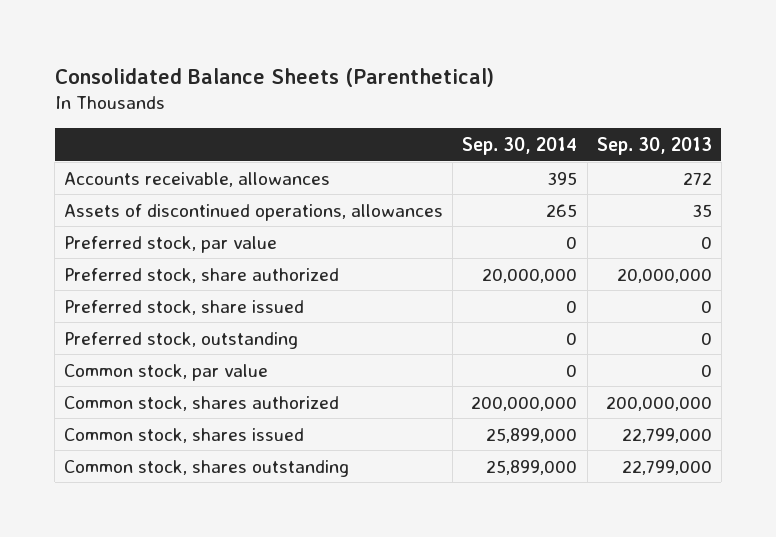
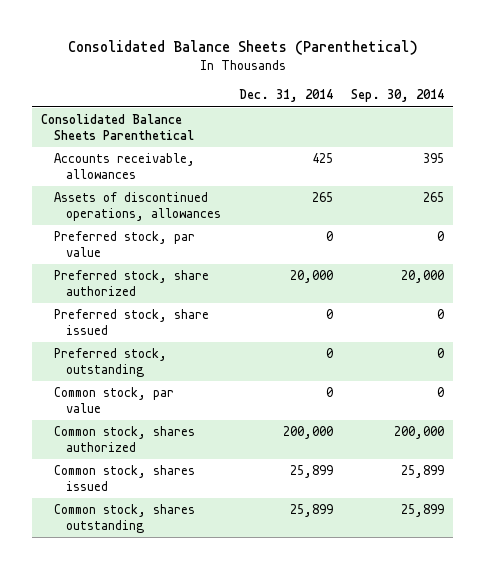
[596,136,712,155] Sep. 30, 2013 -> none
none -> [239,89,334,103] Dec. 31, 2014
none -> [41,114,194,141] Consolidated Balance Sheets Parenthetical
[482,267,578,283] 20,000,000 -> [401,270,445,284] 20,000
[471,395,578,411] 200,000,000 -> [394,426,445,440] 200,000
[486,427,578,443] 25,899,000 -> [401,465,445,479] 25,899
[486,459,578,475] 25,899,000 -> [401,504,445,518] 25,899

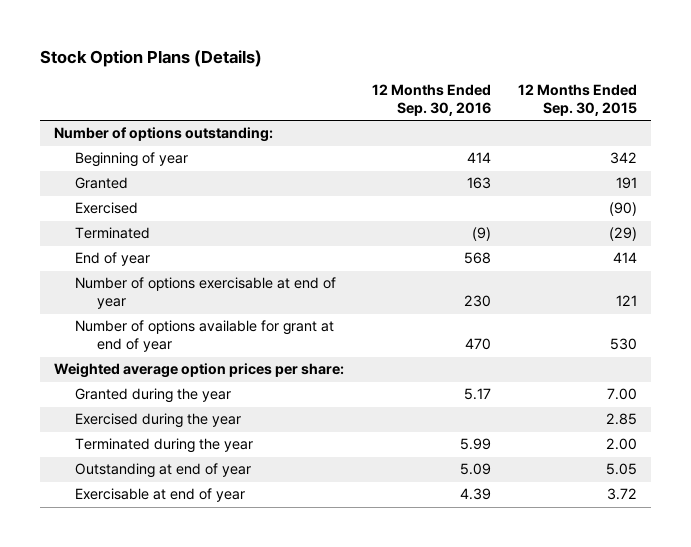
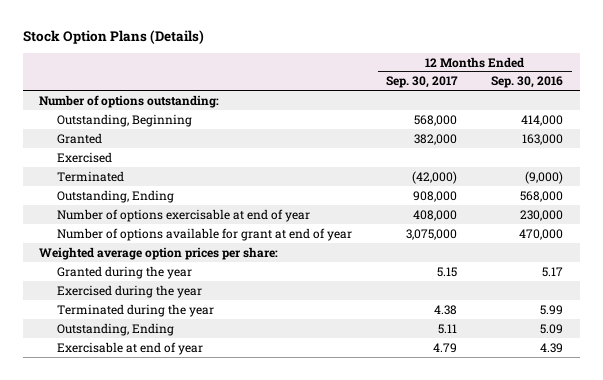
[518,84,638,117] 12 Months Ended Sep. 30, 2015 -> none
none -> [386,76,459,89] Sep. 30, 2017
[75,152,189,168] Beginning of year -> [57,113,193,127] Outstanding, Beginning
[466,152,491,164] 414 -> [521,114,564,126] 414,000
[466,177,491,190] 163 -> [522,133,564,145] 163,000
[75,252,151,267] End of year -> none
[471,227,491,242] (9) -> [525,170,564,184] (9,000)
none -> [57,189,175,203] Outstanding, Ending
[463,295,491,308] 230 -> [520,209,564,221] 230,000
[464,338,491,351] 470 -> [519,228,564,240] 470,000
[75,463,252,479] Outstanding at end of year -> [57,322,175,336] Outstanding, Ending

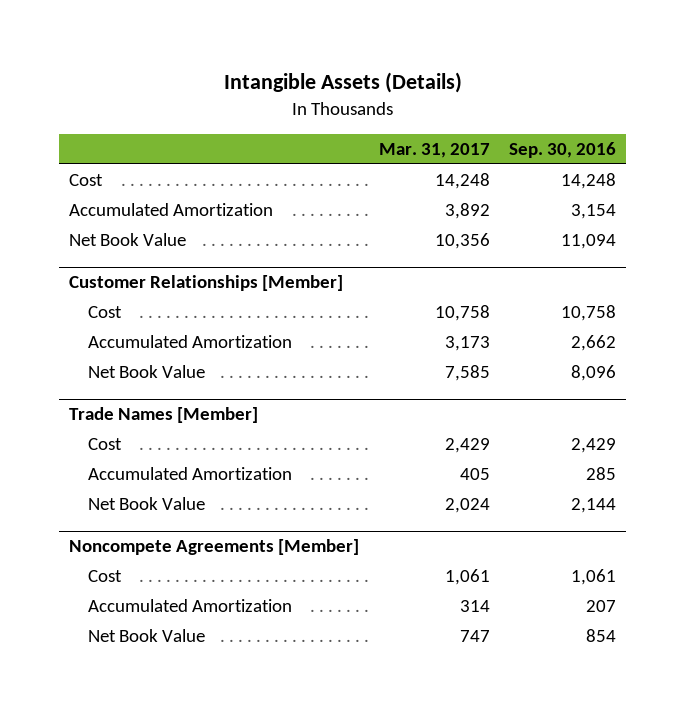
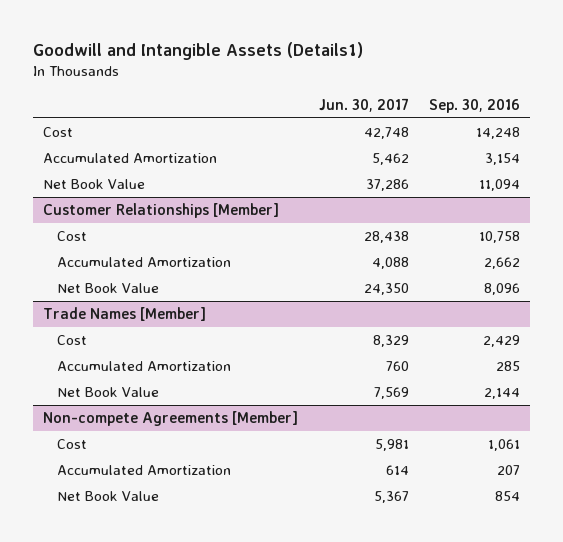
[223,72,462,94] Intangible Assets (Details) -> [32,42,363,61] Goodwill and Intangible Assets (Details1)
[378,143,490,159] Mar. 31, 2017 -> none
none -> [318,97,409,112] Jun. 30, 2017
[69,539,360,556] Noncompete Agreements [Member] -> [43,411,299,427] Non-compete Agreements [Member]

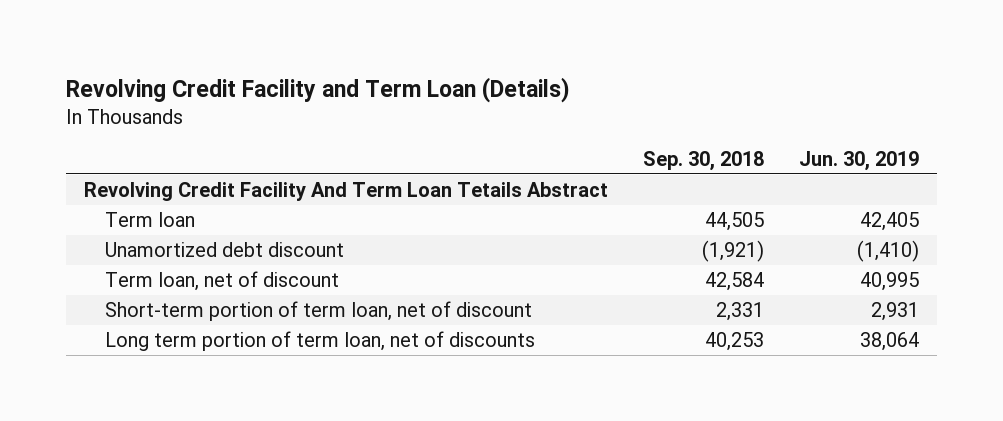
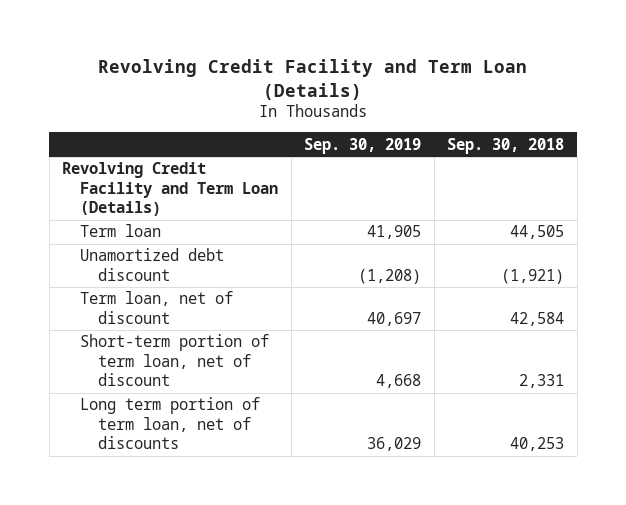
[799,151,920,172] Jun. 30, 2019 -> none
none -> [304,137,422,154] Sep. 30, 2019
[83,182,608,202] Revolving Credit Facility And Term Loan Tetails Abstract -> [62,162,279,217] Revolving Credit Facility and Term Loan (Details)

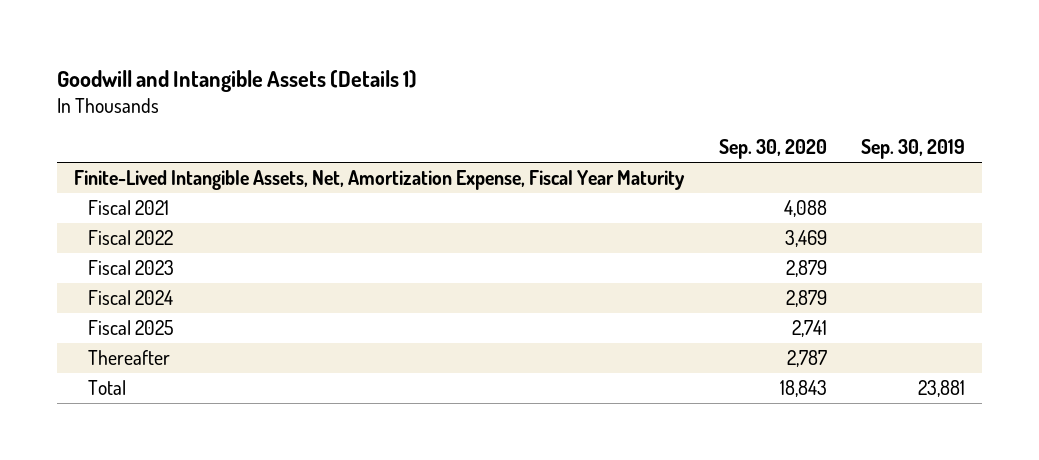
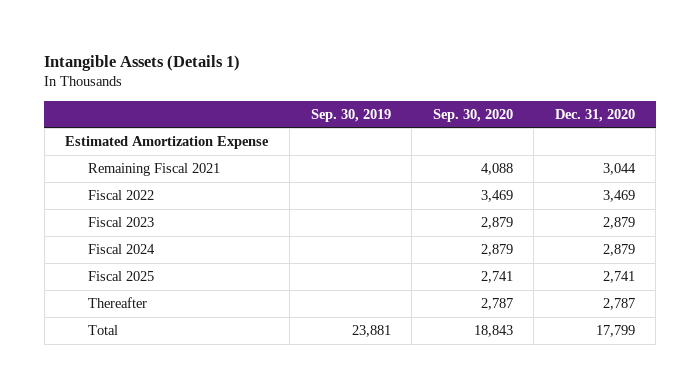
[57,70,418,93] Goodwill and Intangible Assets (Details 1) -> [44,54,241,71] Intangible Assets (Details 1)
none -> [554,108,635,122] Dec. 31, 2020
[74,169,686,190] Finite-Lived Intangible Assets, Net, Amortization Expense, Fiscal Year Maturity -> [65,135,270,149] Estimated Amortization Expense
[88,199,170,215] Fiscal 2021 -> [88,162,221,176] Remaining Fiscal 2021

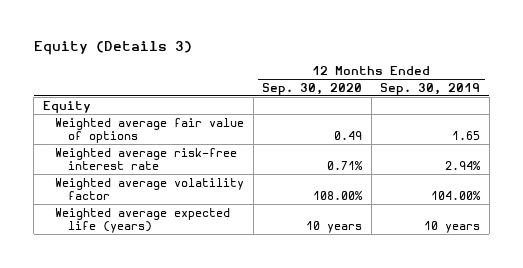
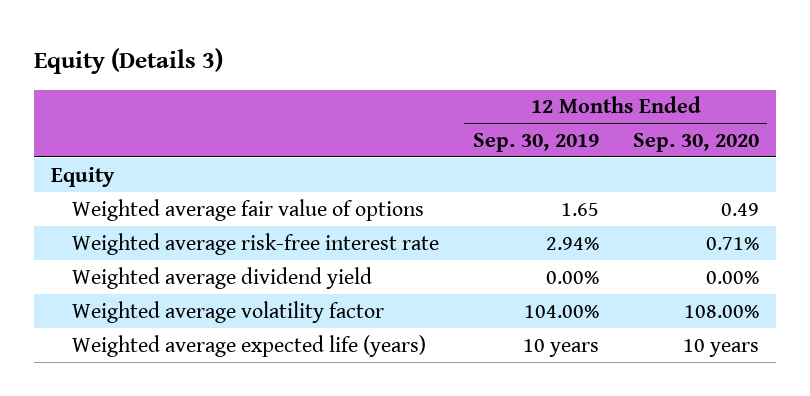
none -> [71,266,372,289] Weighted average dividend yield

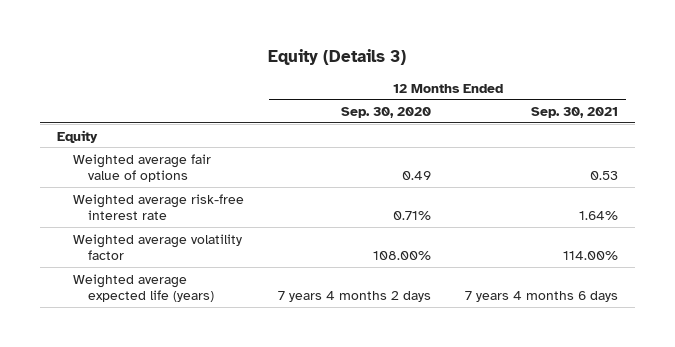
[472,132,599,152] Sep. 30, 2019 -> none
none -> [530,107,618,119] Sep. 30, 2021
[71,266,372,289] Weighted average dividend yield -> none
[682,338,759,357] 10 years -> [277,291,431,303] 7 years 4 months 2 days

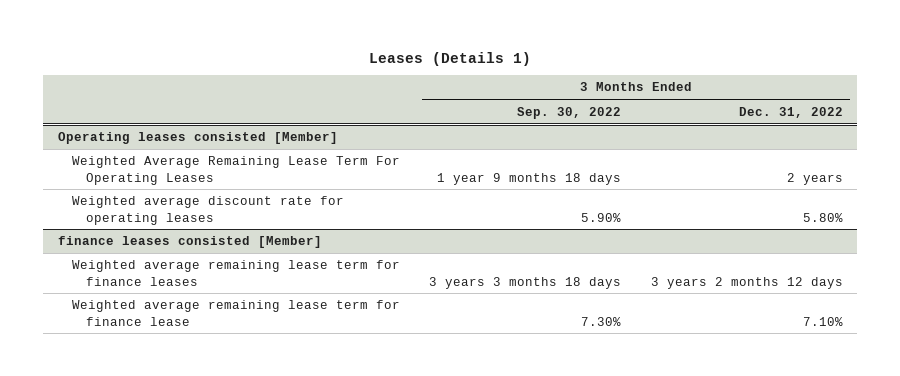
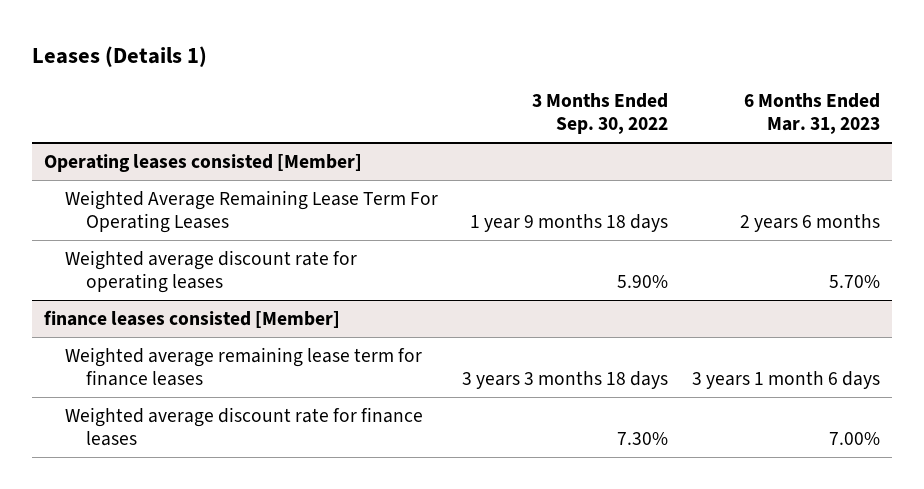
[738,106,843,118] Dec. 31, 2022 -> none
none -> [744,93,881,135] 6 Months Ended Mar. 31, 2023
[71,300,400,326] Weighted average remaining lease term for finance lease -> [64,406,423,447] Weighted average discount rate for finance leases

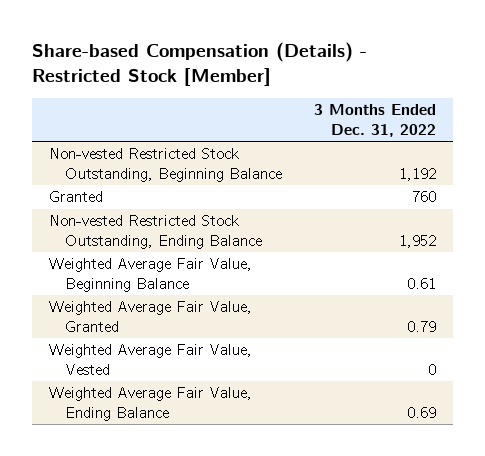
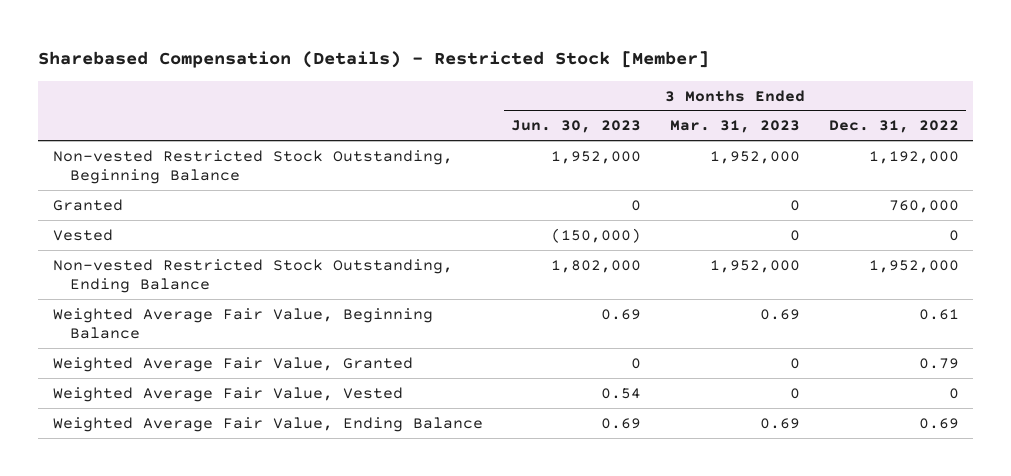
[32,42,368,86] Share-based Compensation (Details) - Restricted Stock [Member] -> [38,51,710,69] Sharebased Compensation (Details) - Restricted Stock [Member]
none -> [511,120,642,134] Jun. 30, 2023
none -> [669,120,800,134] Mar. 31, 2023
[399,167,437,181] 1,192 -> [868,150,959,164] 1,192,000
[412,191,437,203] 760 -> [888,199,959,213] 760,000
none -> [52,228,113,241] Vested
[399,234,437,248] 1,952 -> [868,259,959,273] 1,952,000

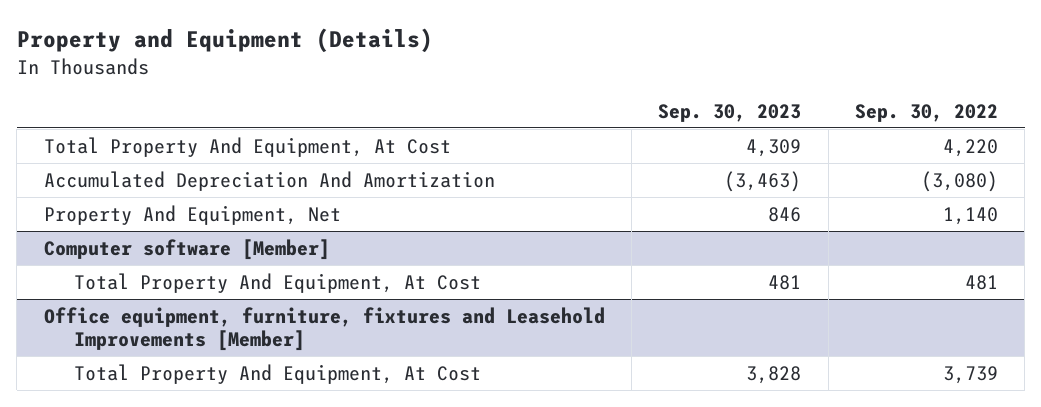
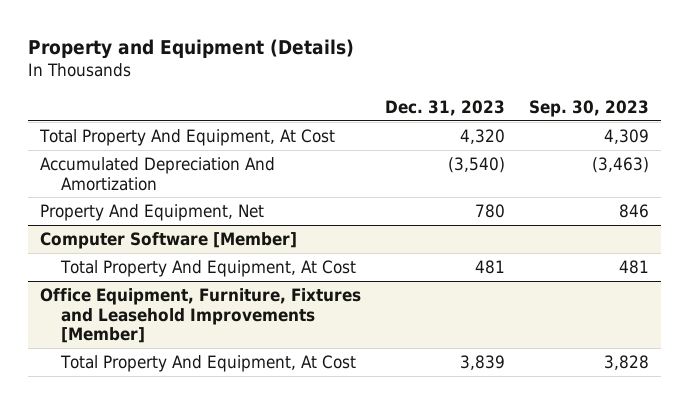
[854,103,998,122] Sep. 30, 2022 -> none
none -> [385,99,506,116] Dec. 31, 2023
[43,238,330,260] Computer software [Member] -> [40,232,298,250] Computer Software [Member]
[43,306,605,351] Office equipment, furniture, fixtures and Leasehold Improvements [Member] -> [40,288,362,344] Office Equipment, Furniture, Fixtures and Leasehold Improvements [Member]

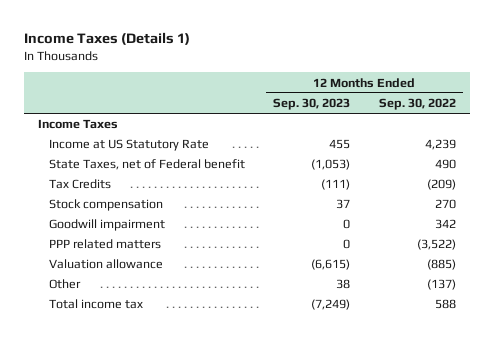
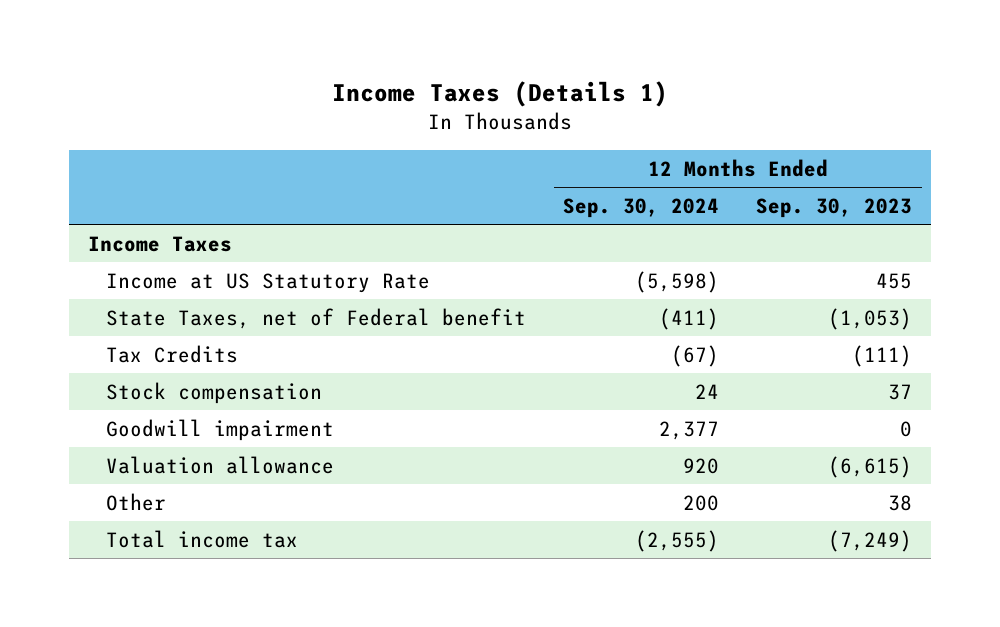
[378,97,456,110] Sep. 30, 2022 -> none
none -> [563,197,720,218] Sep. 30, 2024
[48,239,161,250] PPP related matters -> none

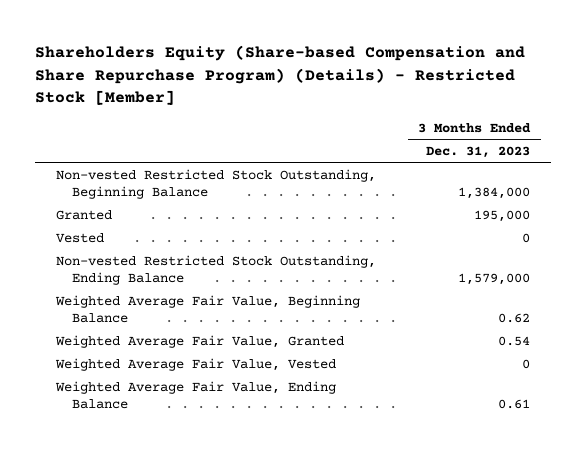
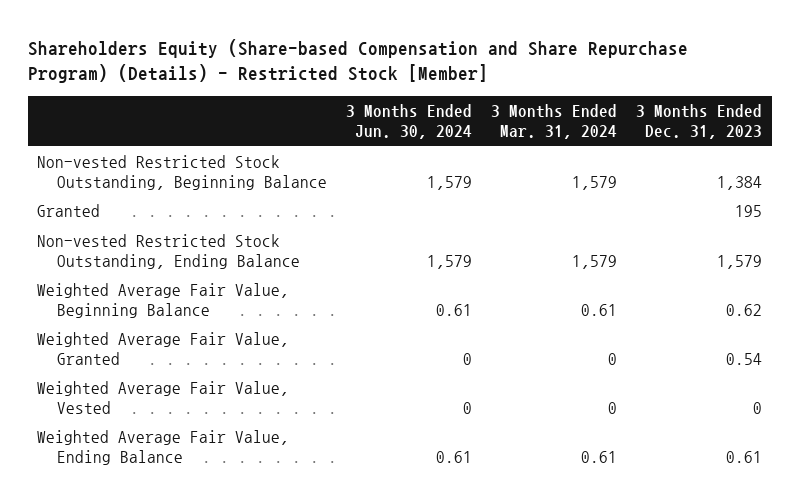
none -> [346,104,473,139] 3 Months Ended Jun. 30, 2024
none -> [491,104,618,139] 3 Months Ended Mar. 31, 2024
[56,232,105,243] Vested -> none
[458,186,531,199] 1,384,000 -> [717,175,763,190] 1,384
[474,209,531,222] 195,000 -> [735,205,763,218] 195
[458,272,531,285] 1,579,000 -> [717,254,763,269] 1,579

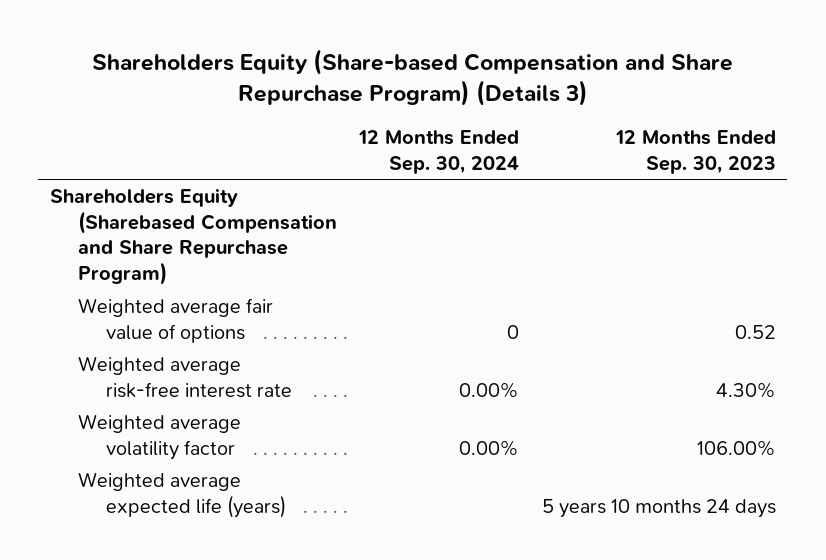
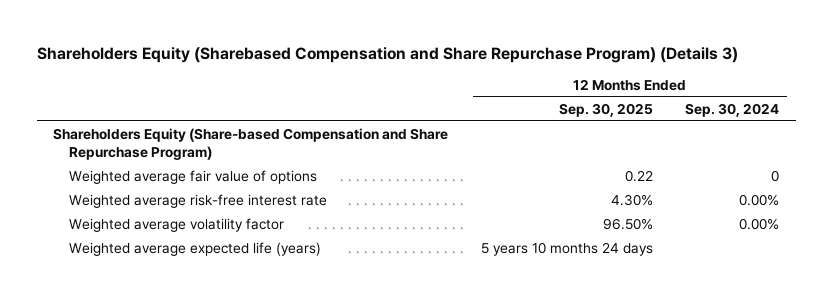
[91,48,733,106] Shareholders Equity (Share-based Compensation and Share Repurchase Program) (Details 3) -> [36,46,738,63] Shareholders Equity (Sharebased Compensation and Share Repurchase Program) (Details 3)
[615,129,777,174] 12 Months Ended Sep. 30, 2023 -> none
none -> [558,102,653,117] Sep. 30, 2025
[49,188,337,286] Shareholders Equity (Sharebased Compensation and Share Repurchase Program) -> [53,127,449,161] Shareholders Equity (Share-based Compensation and Share Repurchase Program)

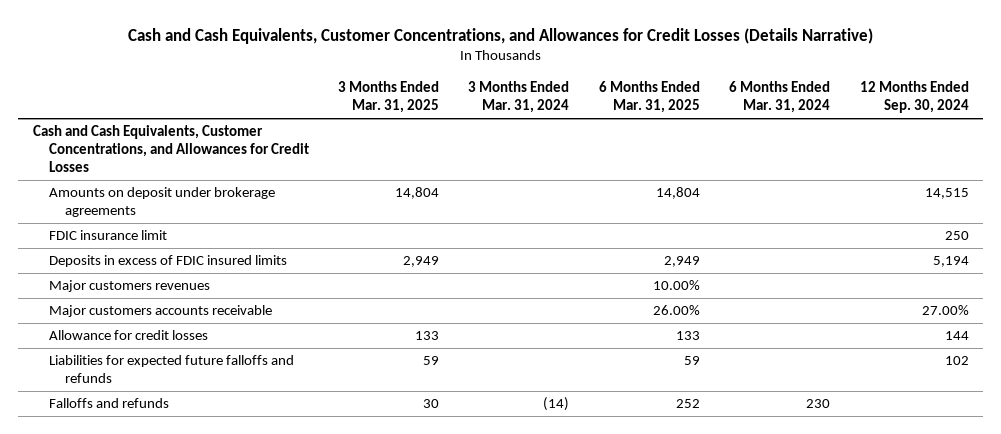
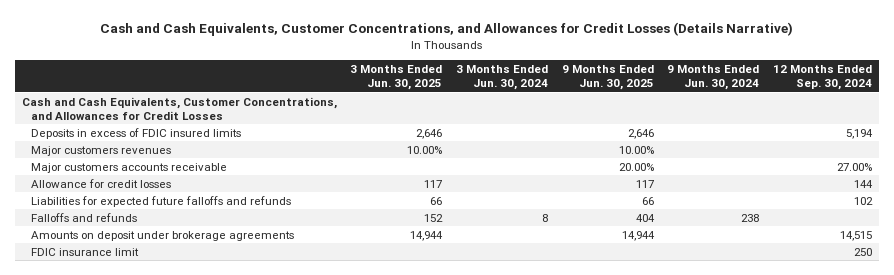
[338,81,440,114] 3 Months Ended Mar. 31, 2025 -> none
[468,81,570,114] 3 Months Ended Mar. 31, 2024 -> none
[598,81,700,114] 6 Months Ended Mar. 31, 2025 -> none
[729,81,831,114] 6 Months Ended Mar. 31, 2024 -> none
none -> [350,65,443,91] 3 Months Ended Jun. 30, 2025
none -> [455,65,548,91] 3 Months Ended Jun. 30, 2024
none -> [561,65,654,91] 9 Months Ended Jun. 30, 2025
none -> [667,65,760,91] 9 Months Ended Jun. 30, 2024
[48,187,275,218] Amounts on deposit under brokerage agreements -> [31,230,295,241] Amounts on deposit under brokerage agreements
[48,230,167,241] FDIC insurance limit -> [31,247,140,256] FDIC insurance limit

